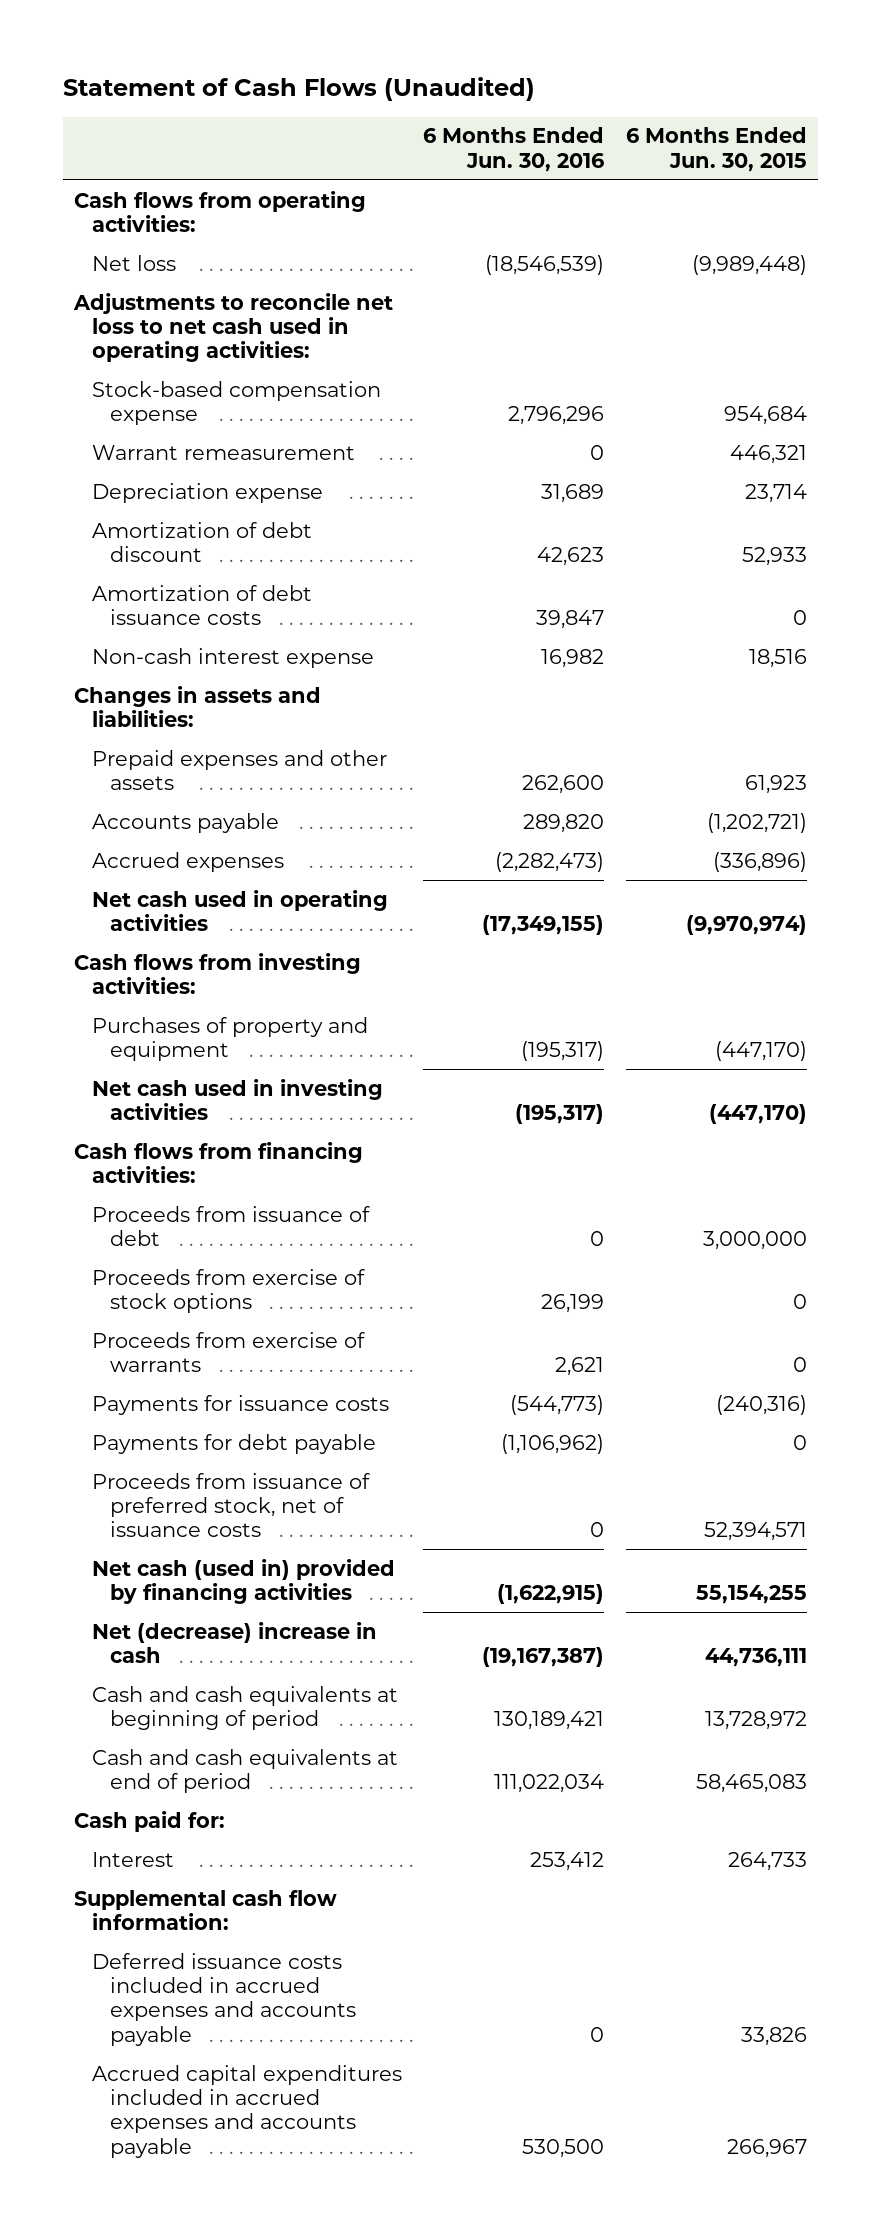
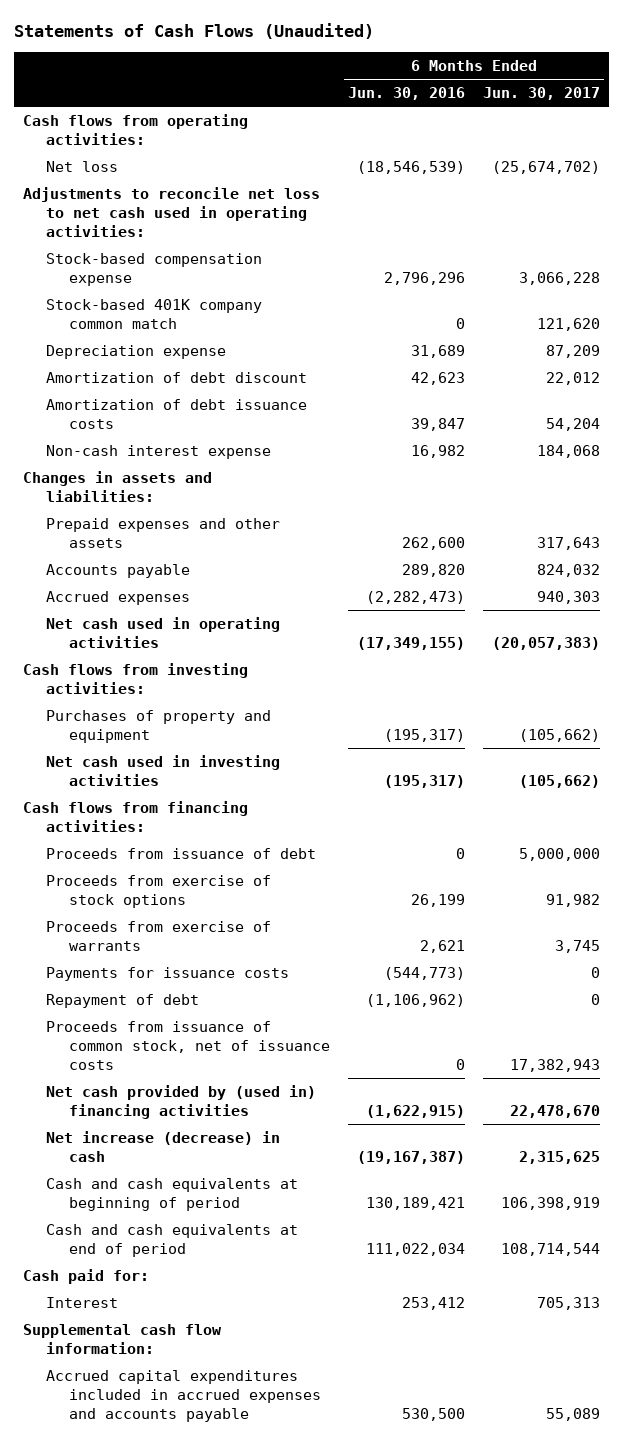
[63,76,536,101] Statement of Cash Flows (Unaudited) -> [14,23,375,40] Statements of Cash Flows (Unaudited)
[625,127,807,172] 6 Months Ended Jun. 30, 2015 -> none
none -> [482,87,600,101] Jun. 30, 2017
[91,444,355,460] Warrant remeasurement -> none
none -> [46,298,263,329] Stock-based 401K company common match
[91,1433,376,1454] Payments for debt payable -> [46,993,200,1008] Repayment of debt
[91,1472,370,1538] Proceeds from issuance of preferred stock, net of issuance costs -> [46,1020,331,1071] Proceeds from issuance of common stock, net of issuance costs
[91,1558,395,1605] Net cash (used in) provided by financing activities -> [46,1084,317,1119] Net cash provided by (used in) financing activities
[91,1621,377,1664] Net (decrease) increase in cash -> [46,1130,281,1162] Net increase (decrease) in cash
[91,1952,356,2046] Deferred issuance costs included in accrued expenses and accounts payable -> none

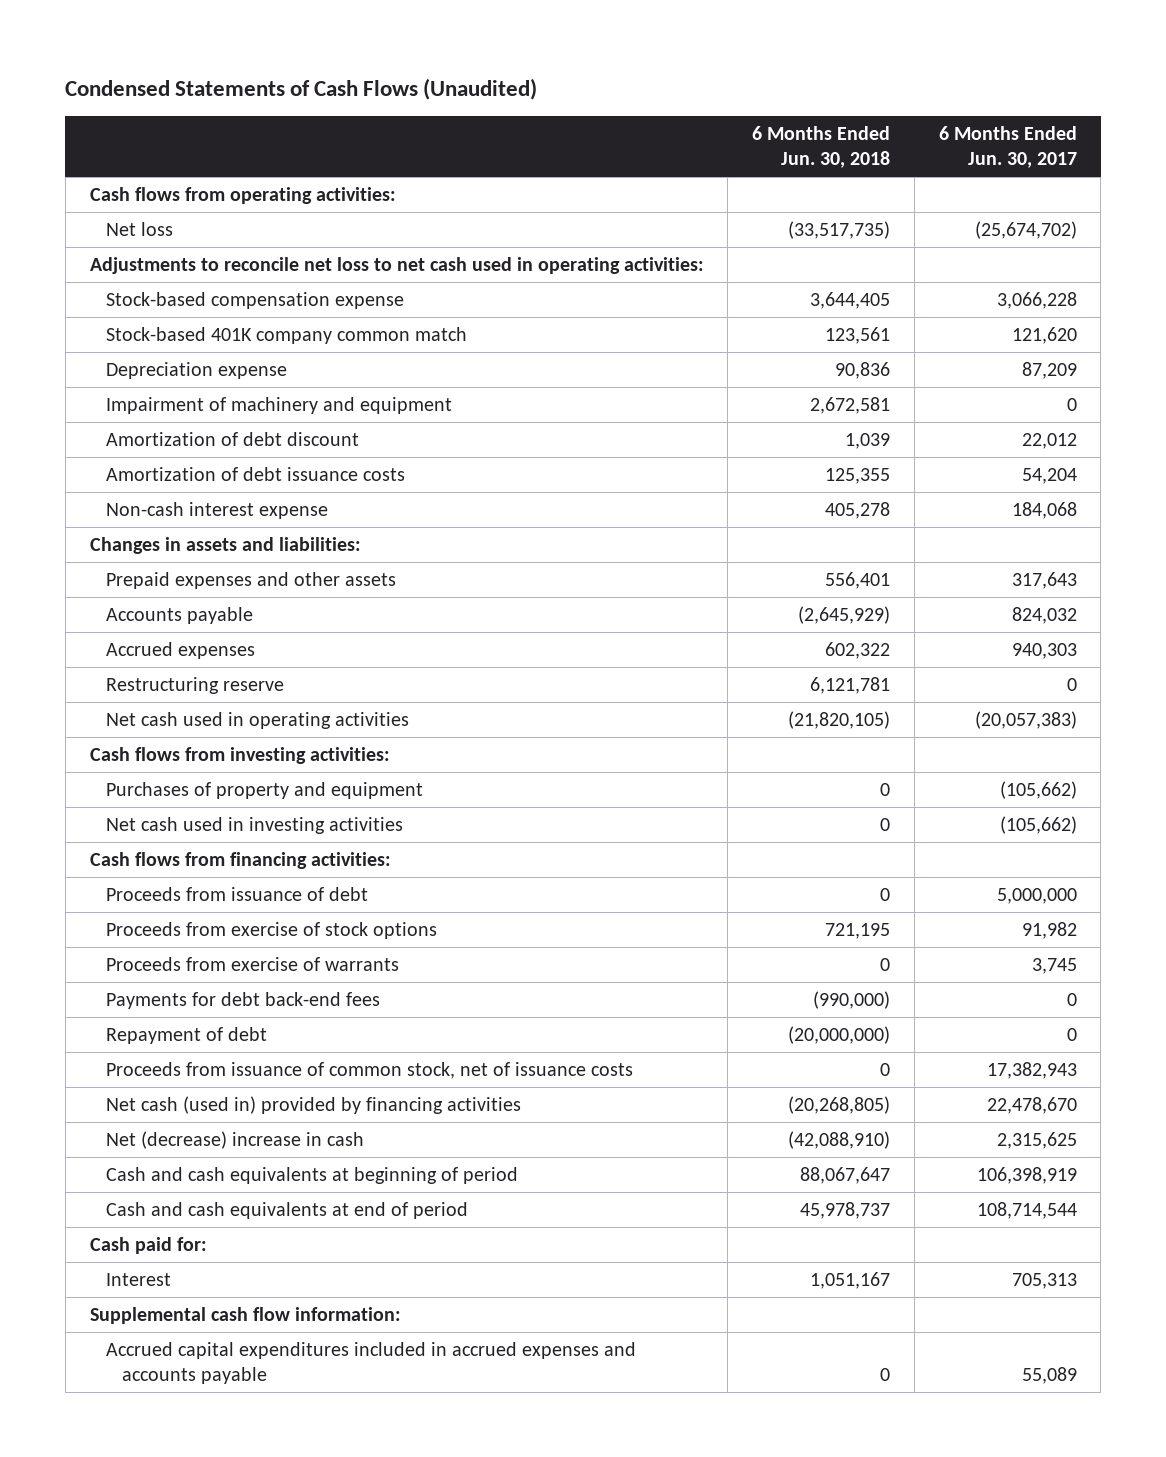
[14,23,375,40] Statements of Cash Flows (Unaudited) -> [65,78,538,101] Condensed Statements of Cash Flows (Unaudited)
[348,87,466,101] Jun. 30, 2016 -> none
none -> [752,126,891,168] 6 Months Ended Jun. 30, 2018
none -> [105,397,452,415] Impairment of machinery and equipment
none -> [105,677,284,695] Restructuring reserve
[46,966,290,981] Payments for issuance costs -> none
none -> [105,992,380,1010] Payments for debt back-end fees
[46,1084,317,1119] Net cash provided by (used in) financing activities -> [105,1096,521,1115] Net cash (used in) provided by financing activities
[46,1130,281,1162] Net increase (decrease) in cash -> [105,1131,364,1150] Net (decrease) increase in cash

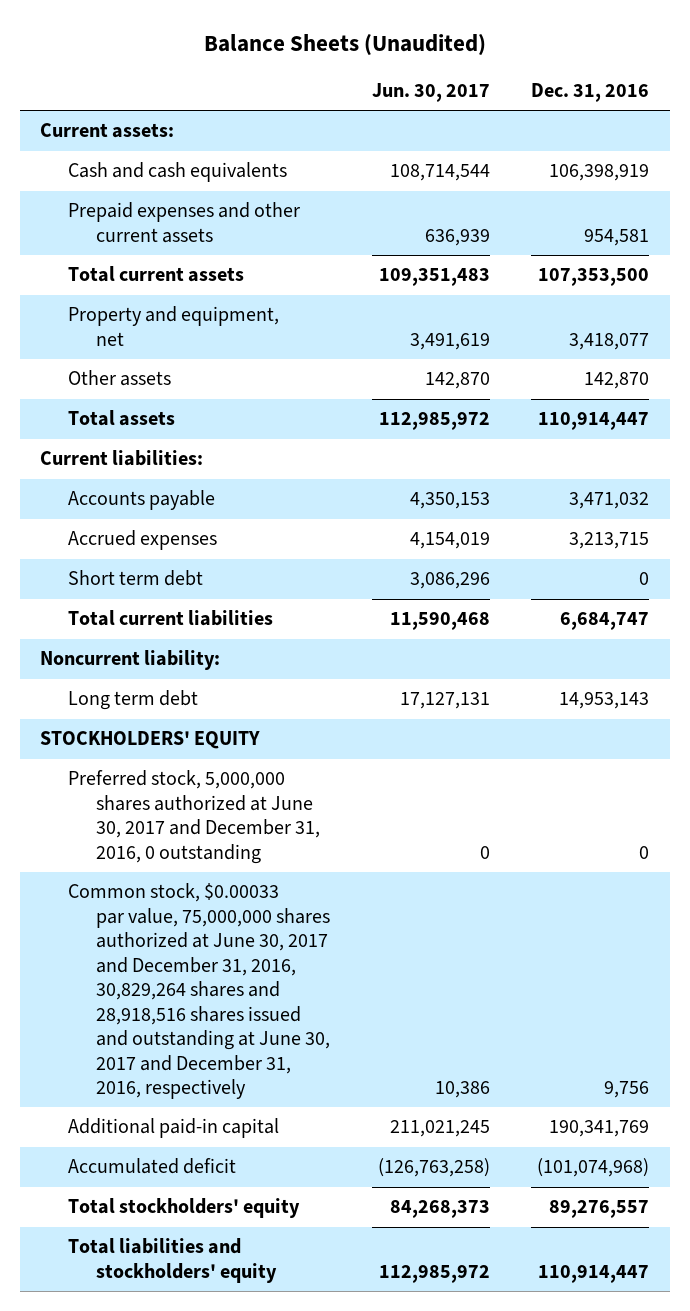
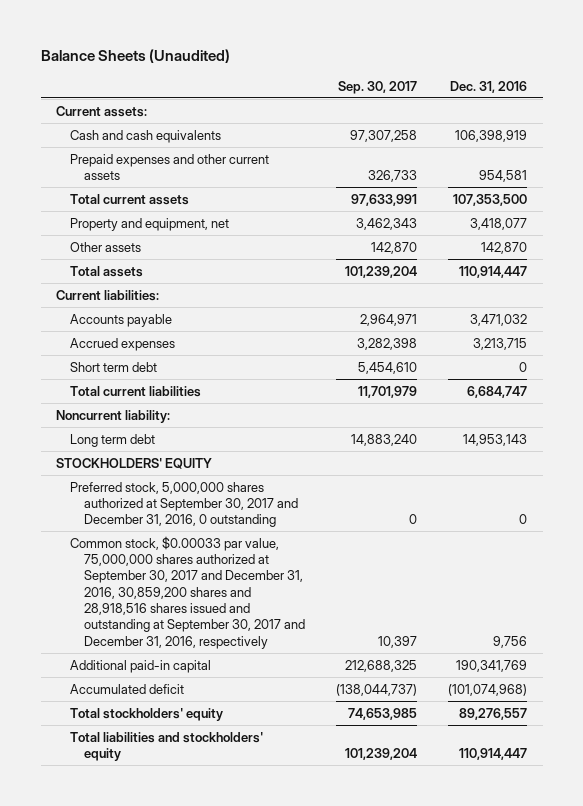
[371,83,490,103] Jun. 30, 2017 -> none
none -> [338,80,418,94] Sep. 30, 2017
[68,770,321,864] Preferred stock, 5,000,000 shares authorized at June 30, 2017 and December 31, 2016, 0 outstanding -> [70,481,299,528] Preferred stock, 5,000,000 shares authorized at September 30, 2017 and December 31, 2016, 0 outstanding
[68,883,331,1100] Common stock, $0.00033 par value, 75,000,000 shares authorized at June 30, 2017 and December 31, 2016, 30,829,264 shares and 28,918,516 shares issued and outstanding at June 30, 2017 and December 31, 2016, respectively -> [70,535,306,649] Common stock, $0.00033 par value, 75,000,000 shares authorized at September 30, 2017 and December 31, 2016, 30,859,200 shares and 28,918,516 shares issued and outstanding at September 30, 2017 and December 31, 2016, respectively

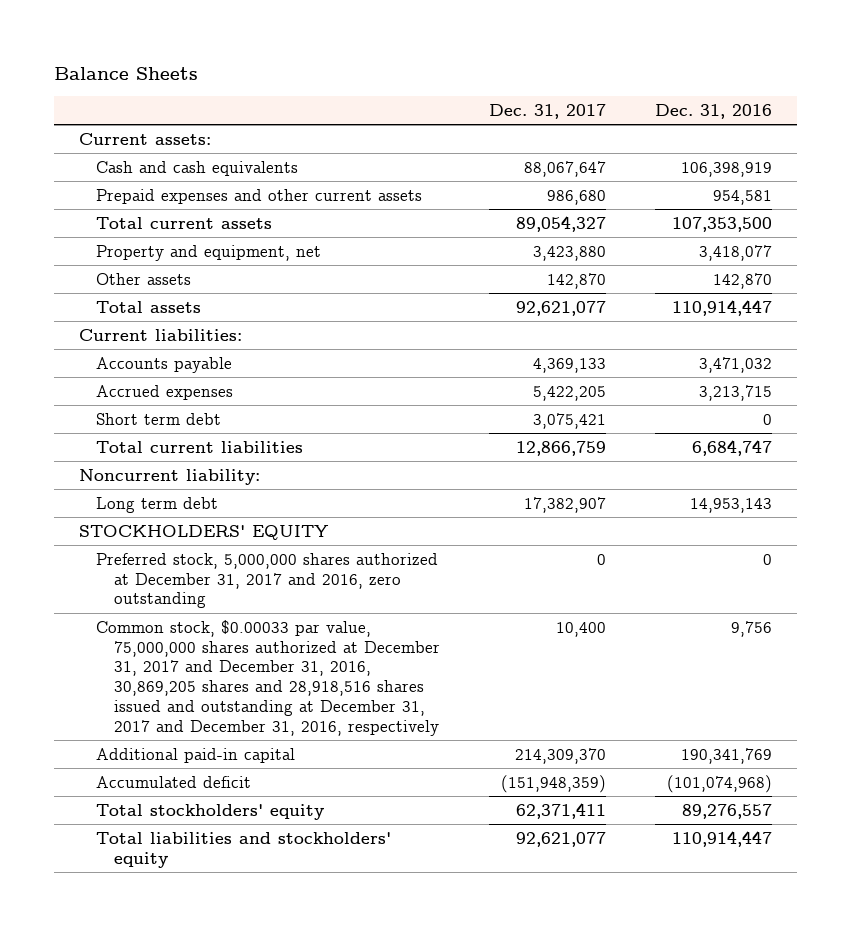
[40,49,230,64] Balance Sheets (Unaudited) -> [54,66,199,80] Balance Sheets
[338,80,418,94] Sep. 30, 2017 -> none
none -> [489,103,607,119] Dec. 31, 2017
[70,481,299,528] Preferred stock, 5,000,000 shares authorized at September 30, 2017 and December 31, 2016, 0 outstanding -> [96,552,439,609] Preferred stock, 5,000,000 shares authorized at December 31, 2017 and 2016, zero outstanding
[70,535,306,649] Common stock, $0.00033 par value, 75,000,000 shares authorized at September 30, 2017 and December 31, 2016, 30,859,200 shares and 28,918,516 shares issued and outstanding at September 30, 2017 and December 31, 2016, respectively -> [96,619,441,736] Common stock, $0.00033 par value, 75,000,000 shares authorized at December 31, 2017 and December 31, 2016, 30,869,205 shares and 28,918,516 shares issued and outstanding at December 31, 2017 and December 31, 2016, respectively

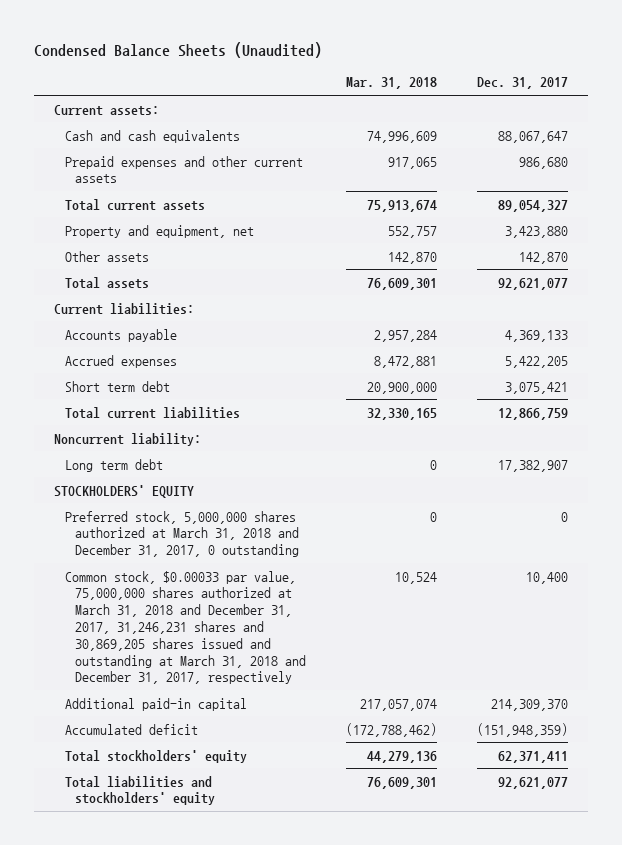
[54,66,199,80] Balance Sheets -> [34,42,323,59] Condensed Balance Sheets (Unaudited)
[655,103,773,119] Dec. 31, 2016 -> none
none -> [345,77,437,90] Mar. 31, 2018
[96,552,439,609] Preferred stock, 5,000,000 shares authorized at December 31, 2017 and 2016, zero outstanding -> [64,510,299,558] Preferred stock, 5,000,000 shares authorized at March 31, 2018 and December 31, 2017, 0 outstanding
[96,619,441,736] Common stock, $0.00033 par value, 75,000,000 shares authorized at December 31, 2017 and December 31, 2016, 30,869,205 shares and 28,918,516 shares issued and outstanding at December 31, 2017 and December 31, 2016, respectively -> [64,570,306,685] Common stock, $0.00033 par value, 75,000,000 shares authorized at March 31, 2018 and December 31, 2017, 31,246,231 shares and 30,869,205 shares issued and outstanding at March 31, 2018 and December 31, 2017, respectively

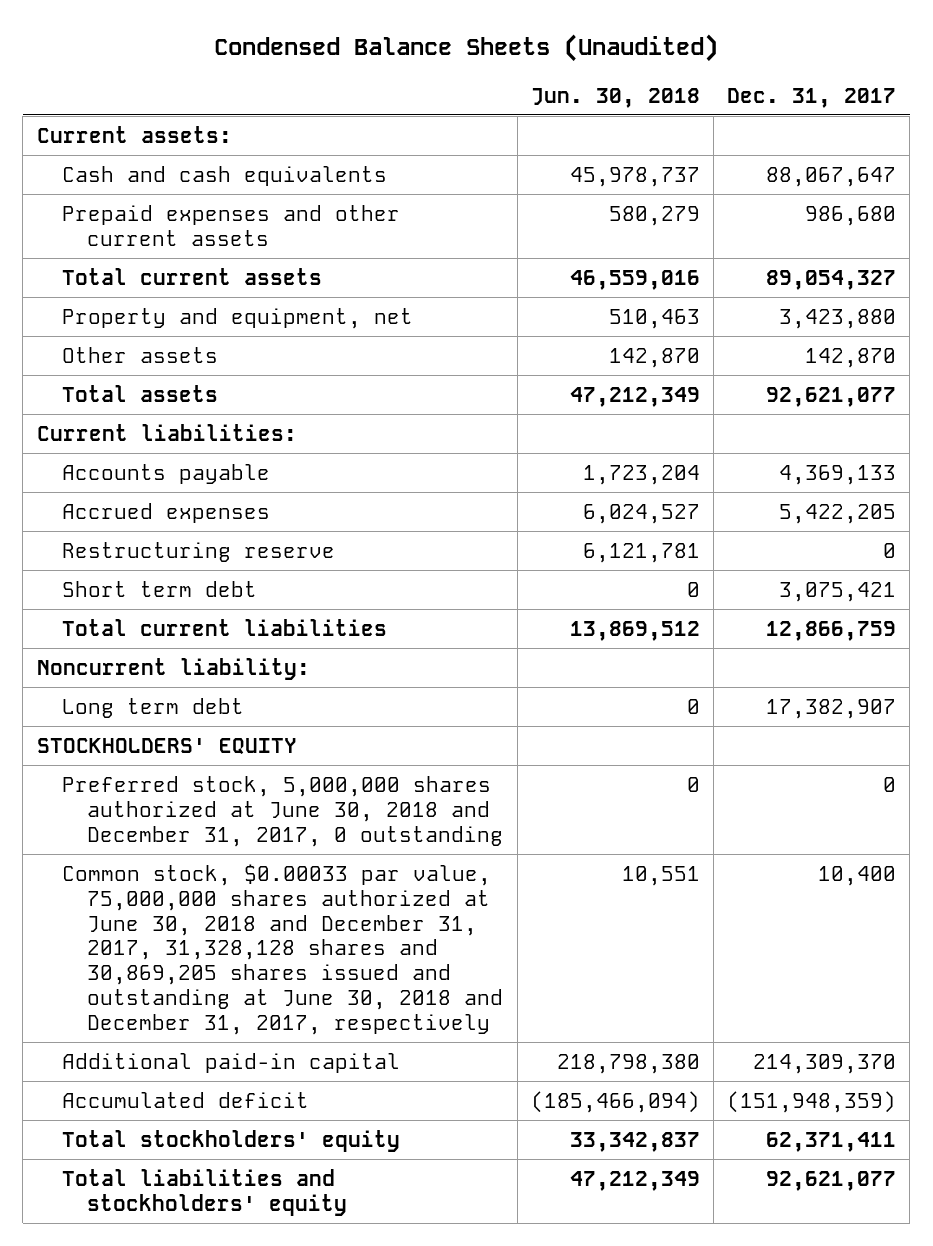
[345,77,437,90] Mar. 31, 2018 -> none
none -> [530,87,700,108] Jun. 30, 2018
none -> [61,541,335,562] Restructuring reserve
[64,510,299,558] Preferred stock, 5,000,000 shares authorized at March 31, 2018 and December 31, 2017, 0 outstanding -> [61,775,504,847] Preferred stock, 5,000,000 shares authorized at June 30, 2018 and December 31, 2017, 0 outstanding
[64,570,306,685] Common stock, $0.00033 par value, 75,000,000 shares authorized at March 31, 2018 and December 31, 2017, 31,246,231 shares and 30,869,205 shares issued and outstanding at March 31, 2018 and December 31, 2017, respectively -> [61,863,504,1036] Common stock, $0.00033 par value, 75,000,000 shares authorized at June 30, 2018 and December 31, 2017, 31,328,128 shares and 30,869,205 shares issued and outstanding at June 30, 2018 and December 31, 2017, respectively

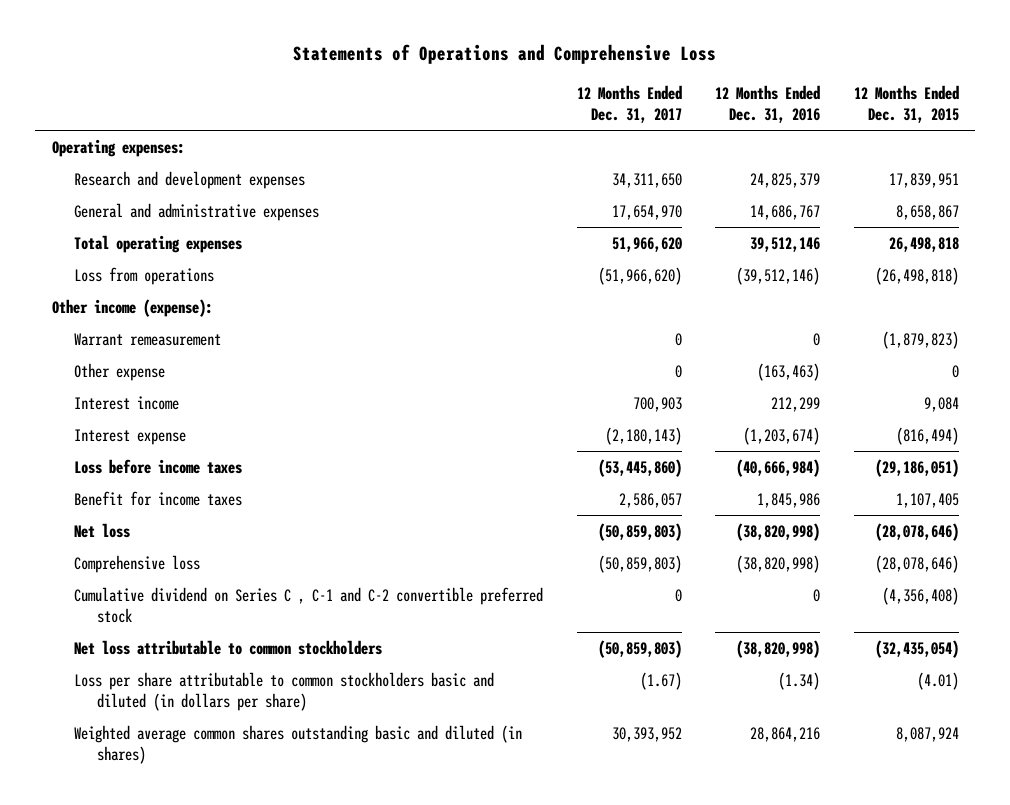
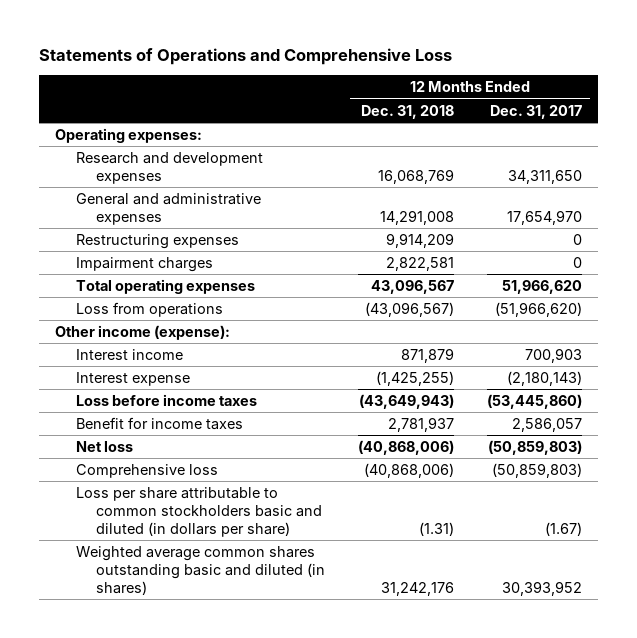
[715,84,821,123] 12 Months Ended Dec. 31, 2016 -> none
[853,84,959,123] 12 Months Ended Dec. 31, 2015 -> none
none -> [361,104,455,119] Dec. 31, 2018
none -> [75,233,239,249] Restructuring expenses
none -> [75,256,213,272] Impairment charges
[74,332,222,346] Warrant remeasurement -> none
[74,362,166,381] Other expense -> none
[74,586,544,623] Cumulative dividend on Series C , C-1 and C-2 convertible preferred stock -> none
[74,639,383,655] Net loss attributable to common stockholders -> none

